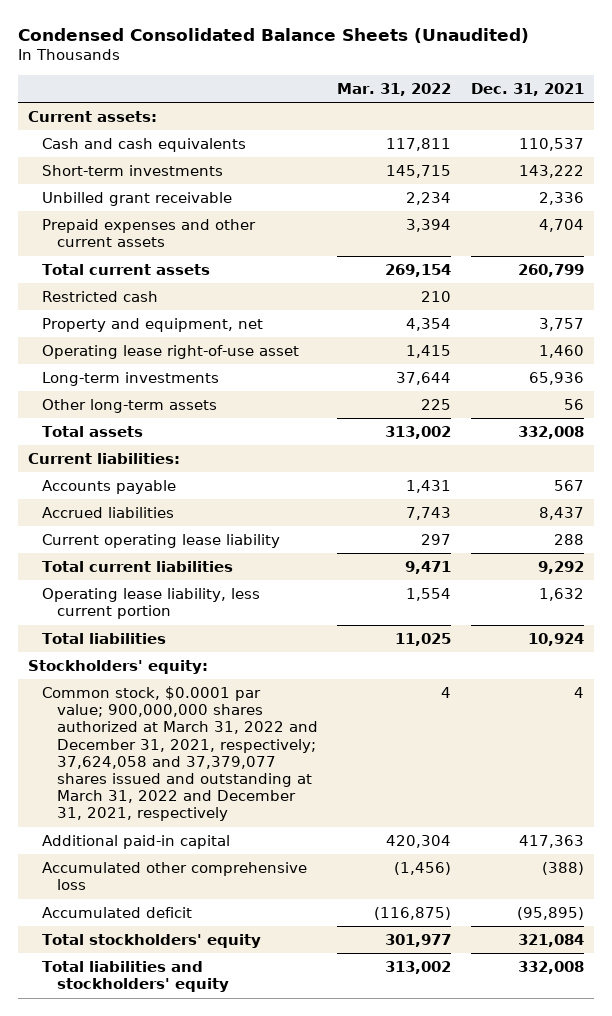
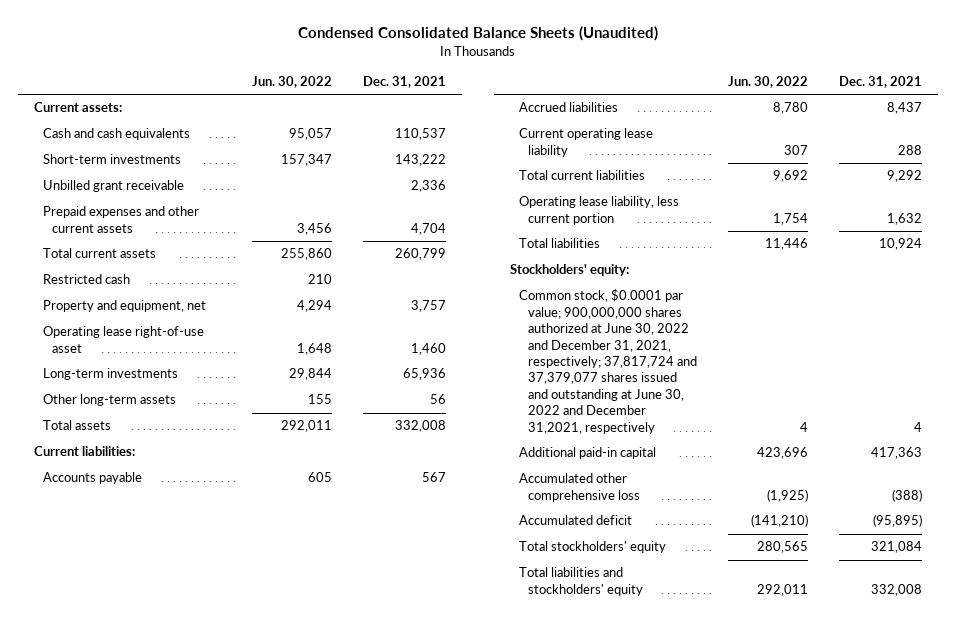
[337,82,452,96] Mar. 31, 2022 -> none
none -> [251,76,332,89] Jun. 30, 2022
[42,686,318,822] Common stock, $0.0001 par value; 900,000,000 shares authorized at March 31, 2022 and December 31, 2021, respectively; 37,624,058 and 37,379,077 shares issued and outstanding at March 31, 2022 and December 31, 2021, respectively -> [518,289,697,434] Common stock, $0.0001 par value; 900,000,000 shares authorized at June 30, 2022 and December 31, 2021, respectively; 37,817,724 and 37,379,077 shares issued and outstanding at June 30, 2022 and December 31,2021, respectively

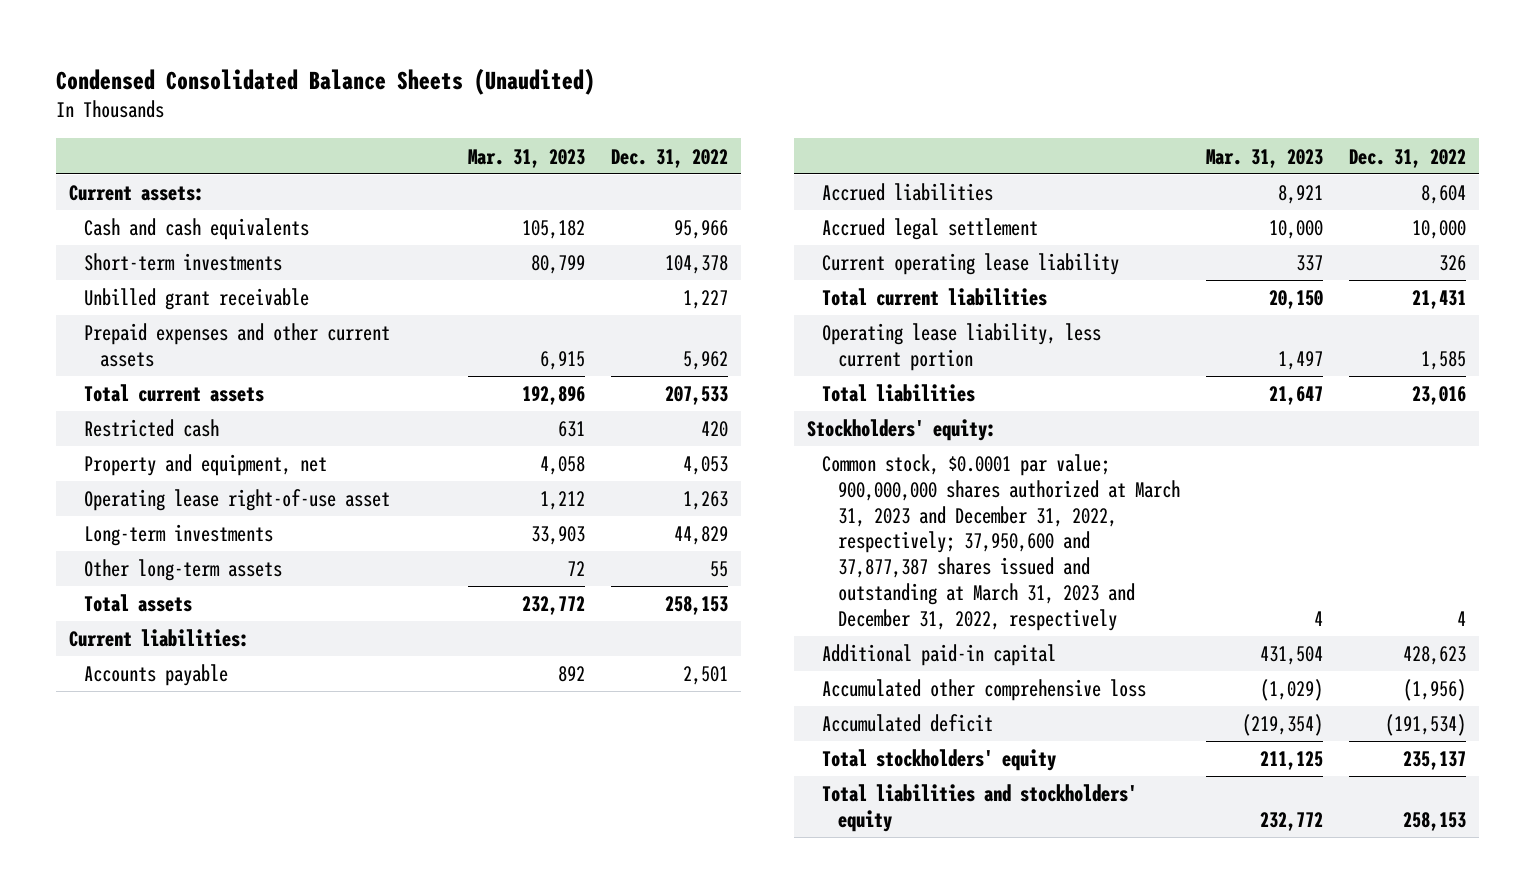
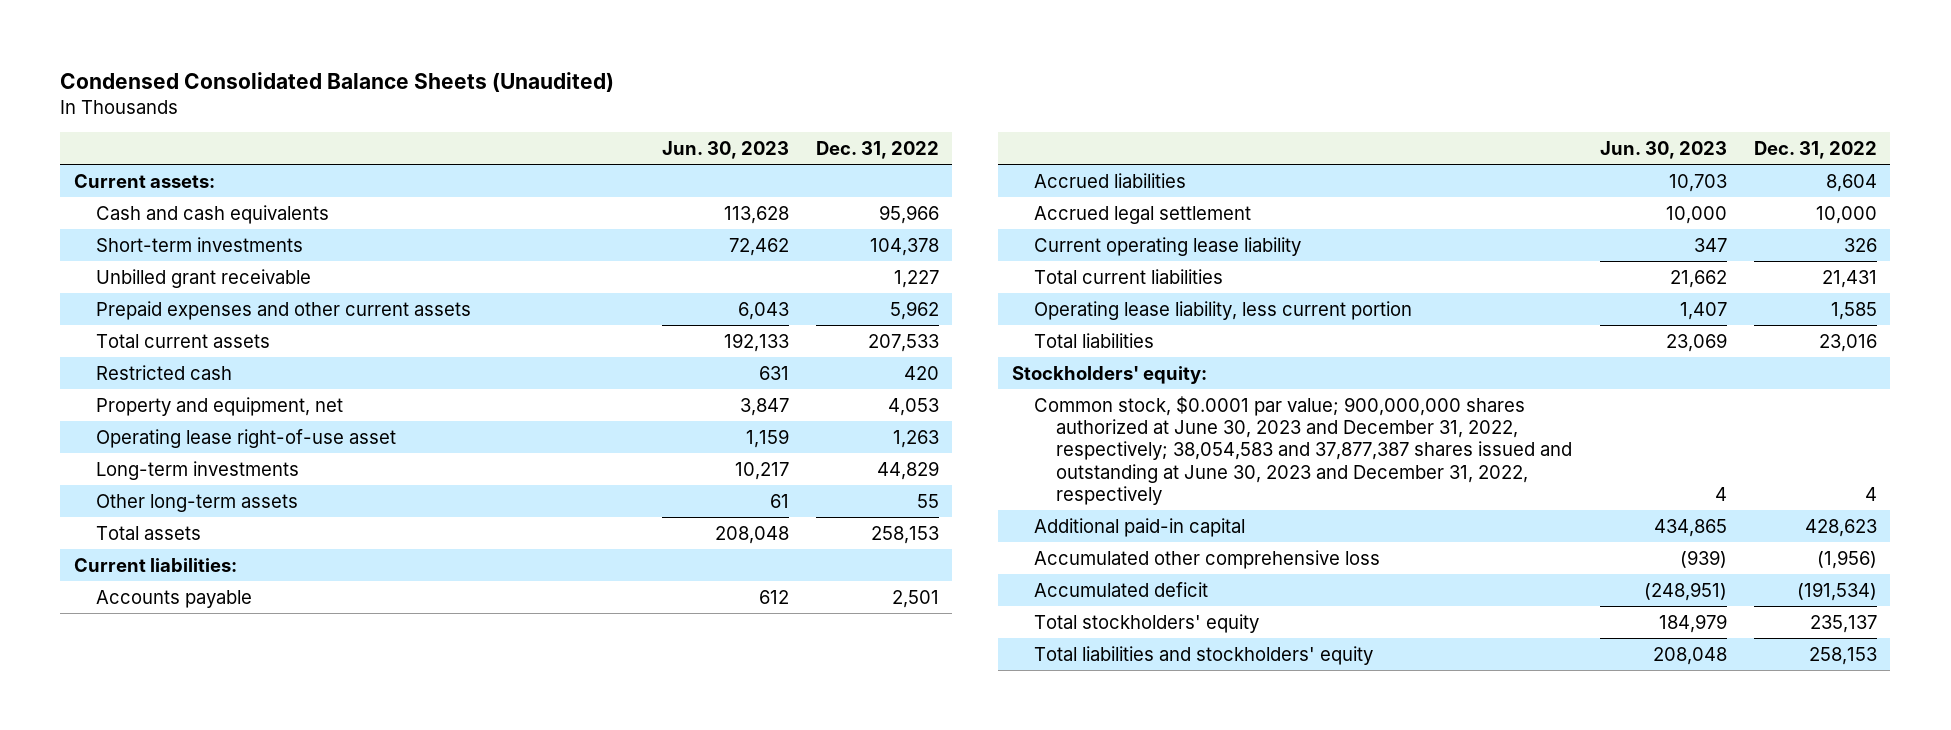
[467,148,585,168] Mar. 31, 2023 -> none
none -> [661,140,789,159] Jun. 30, 2023
[822,454,1180,631] Common stock, $0.0001 par value; 900,000,000 shares authorized at March 31, 2023 and December 31, 2022, respectively; 37,950,600 and 37,877,387 shares issued and outstanding at March 31, 2023 and December 31, 2022, respectively -> [1034,395,1573,505] Common stock, $0.0001 par value; 900,000,000 shares authorized at June 30, 2023 and December 31, 2022, respectively; 38,054,583 and 37,877,387 shares issued and outstanding at June 30, 2023 and December 31, 2022, respectively

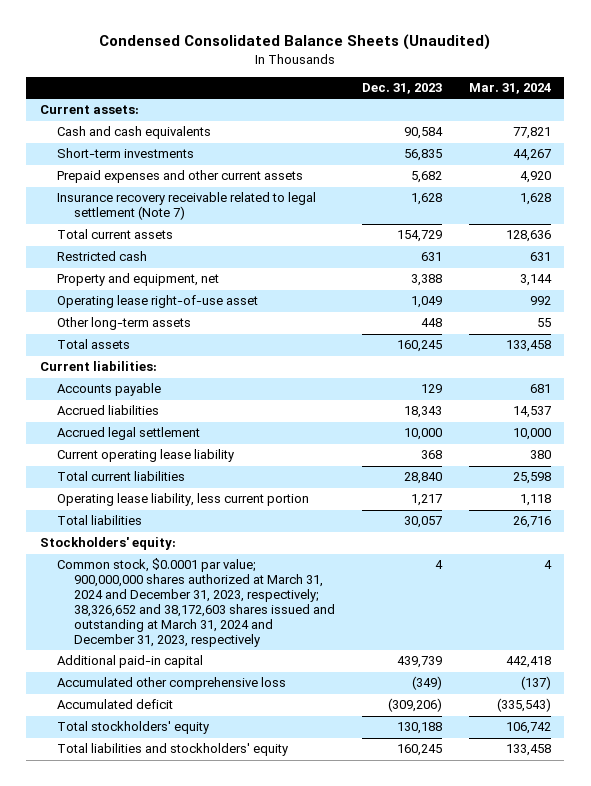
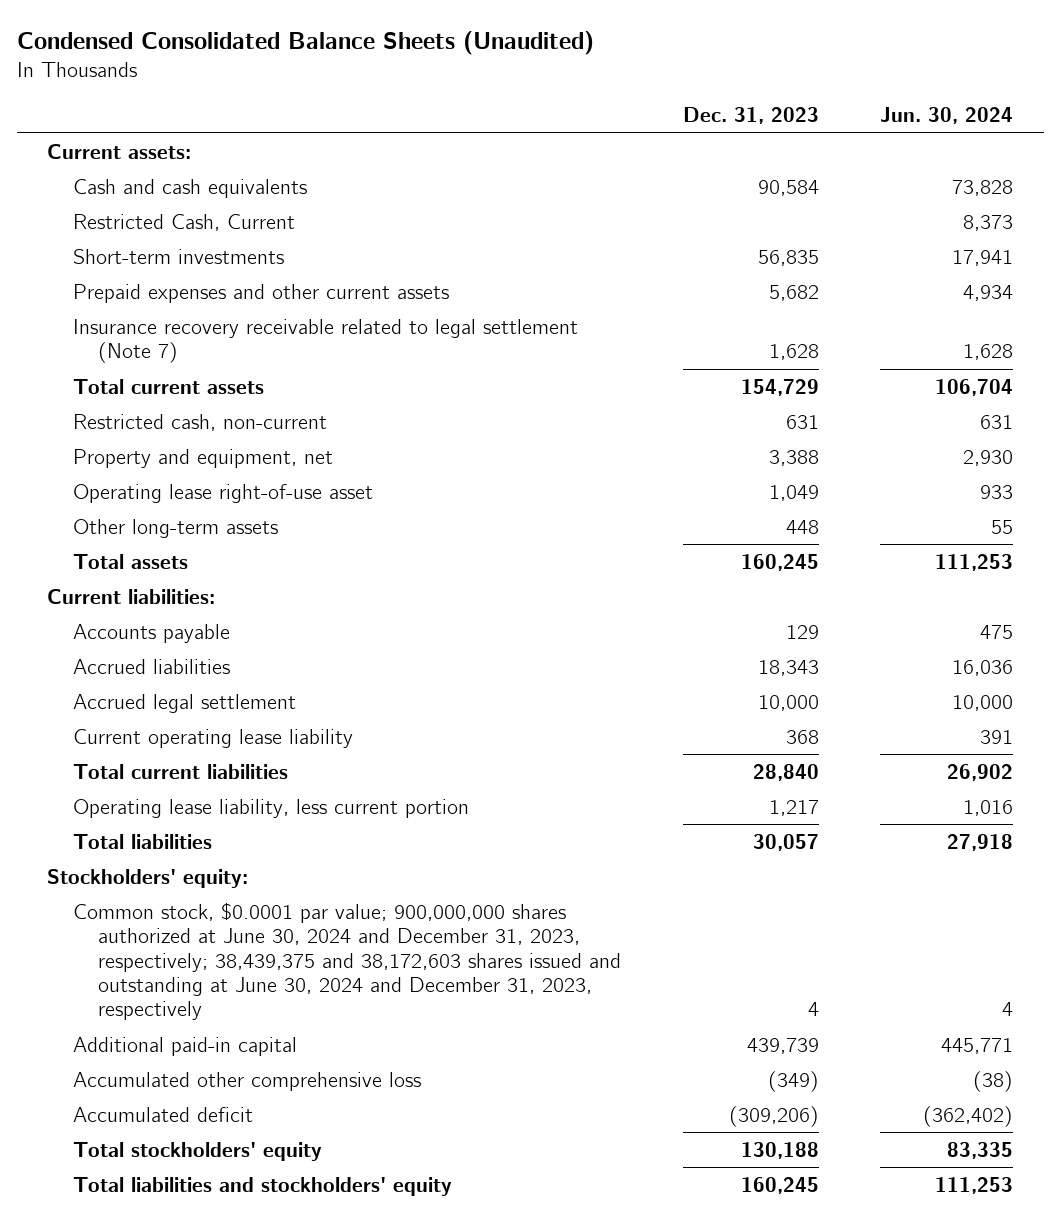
[468,82,551,94] Mar. 31, 2024 -> none
none -> [880,107,1014,125] Jun. 30, 2024
none -> [72,213,295,231] Restricted Cash, Current
[56,251,147,262] Restricted cash -> [72,413,327,431] Restricted cash, non-current
[56,558,335,647] Common stock, $0.0001 par value; 900,000,000 shares authorized at March 31, 2024 and December 31, 2023, respectively; 38,326,652 and 38,172,603 shares issued and outstanding at March 31, 2024 and December 31, 2023, respectively -> [72,901,622,1021] Common stock, $0.0001 par value; 900,000,000 shares authorized at June 30, 2024 and December 31, 2023, respectively; 38,439,375 and 38,172,603 shares issued and outstanding at June 30, 2024 and December 31, 2023, respectively

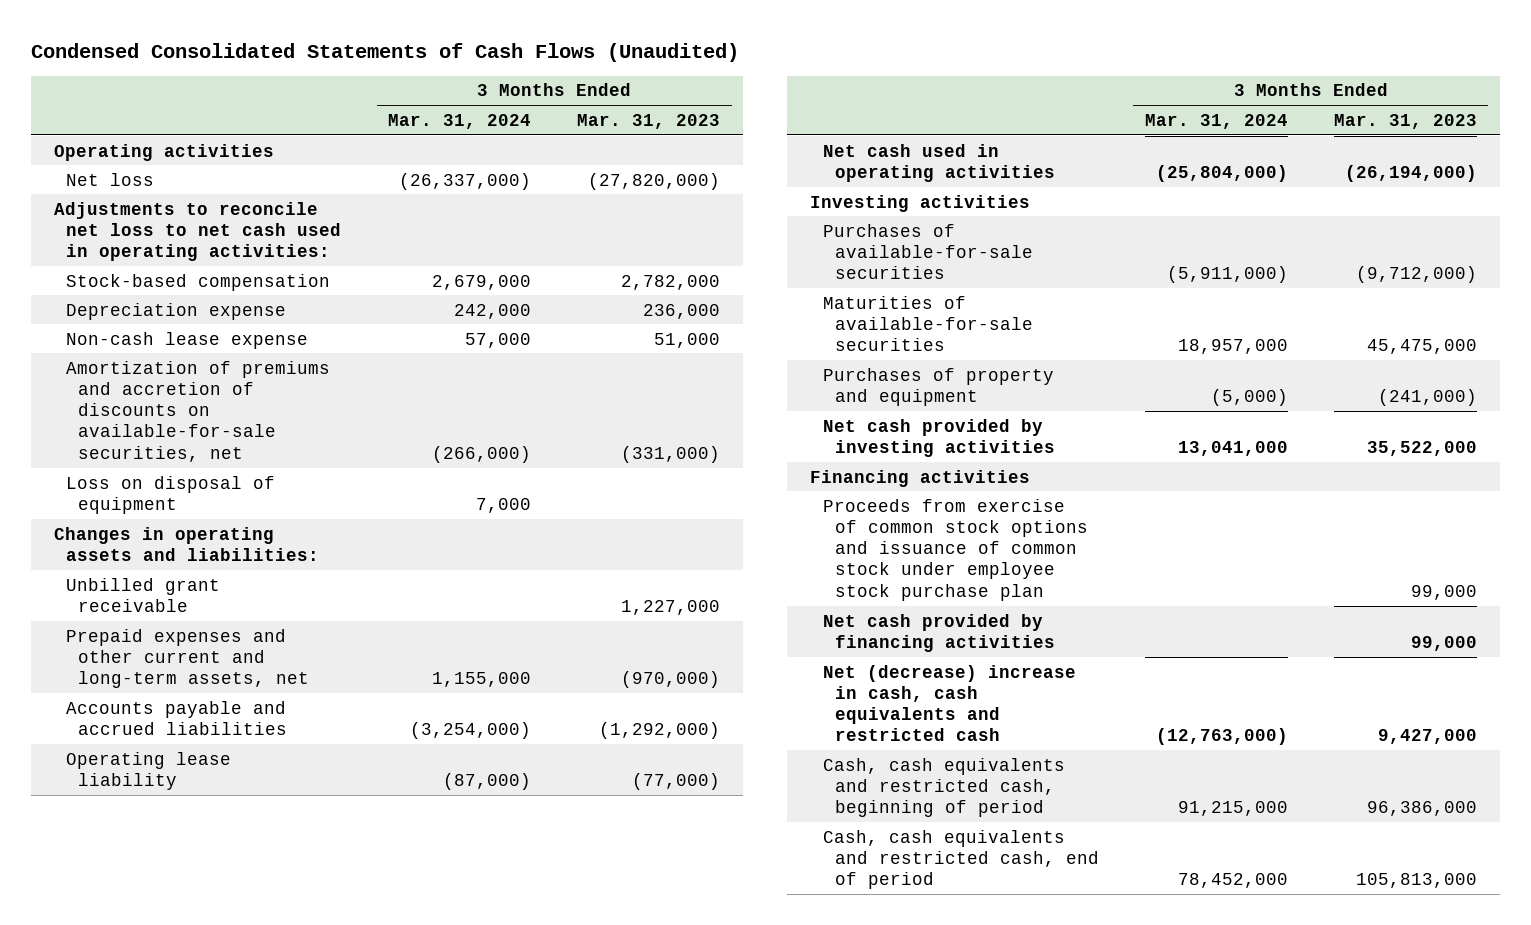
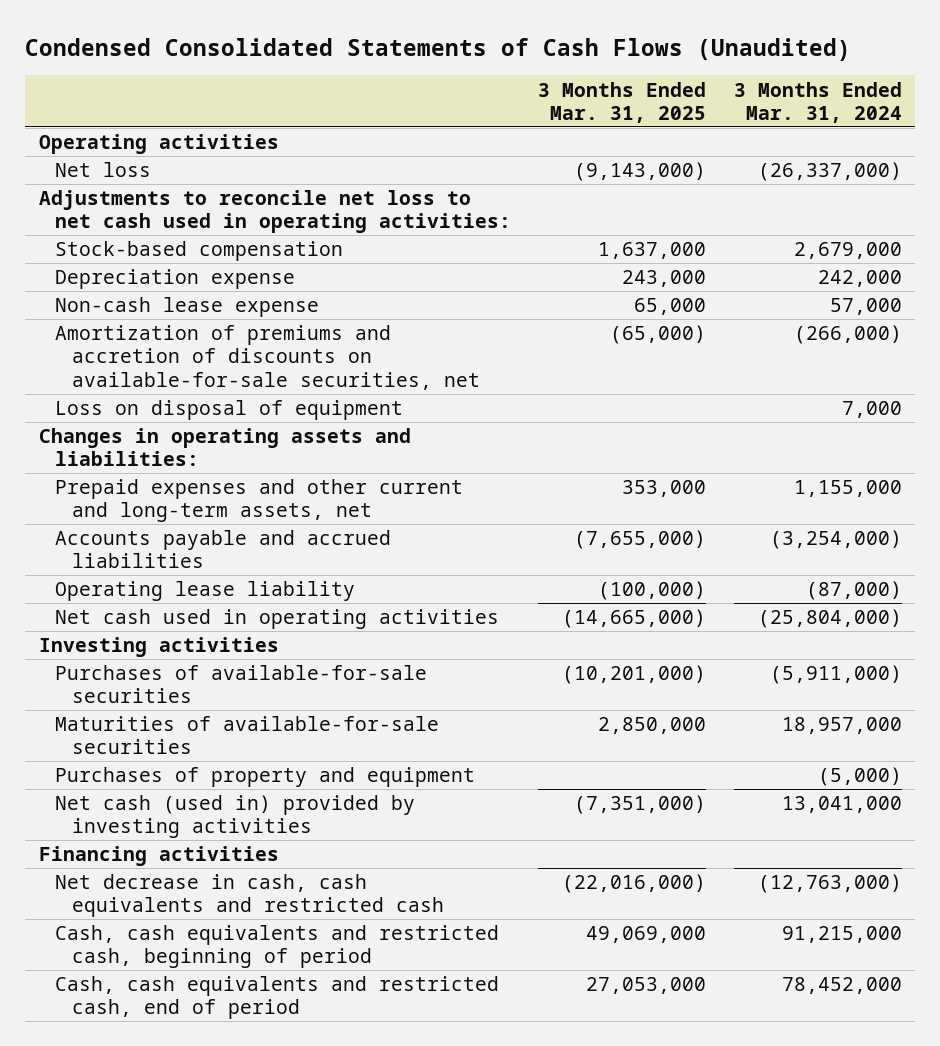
[577,113,721,129] Mar. 31, 2023 -> none
none -> [538,81,707,123] 3 Months Ended Mar. 31, 2025
[66,577,221,612] Unbilled grant receivable -> none
[822,418,1056,457] Net cash provided by investing activities -> [55,795,416,839] Net cash (used in) provided by investing activities
[822,498,1089,601] Proceeds from exercise of common stock options and issuance of common stock under employee stock purchase plan -> none
[822,613,1056,652] Net cash provided by financing activities -> none
[822,664,1076,742] Net (decrease) increase in cash, cash equivalents and restricted cash -> [55,874,444,918] Net decrease in cash, cash equivalents and restricted cash

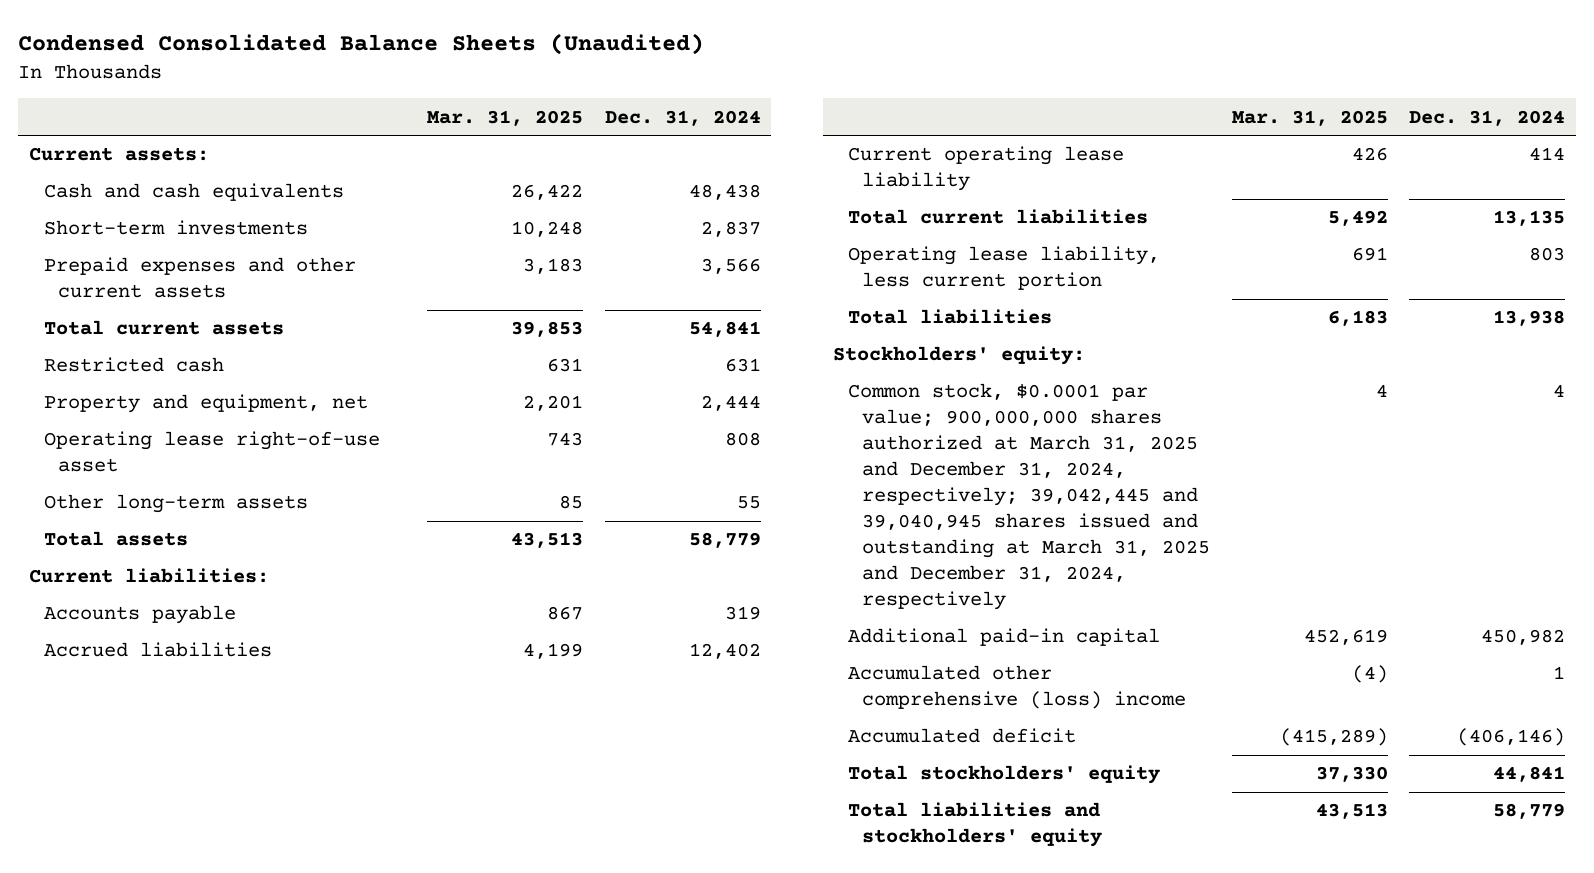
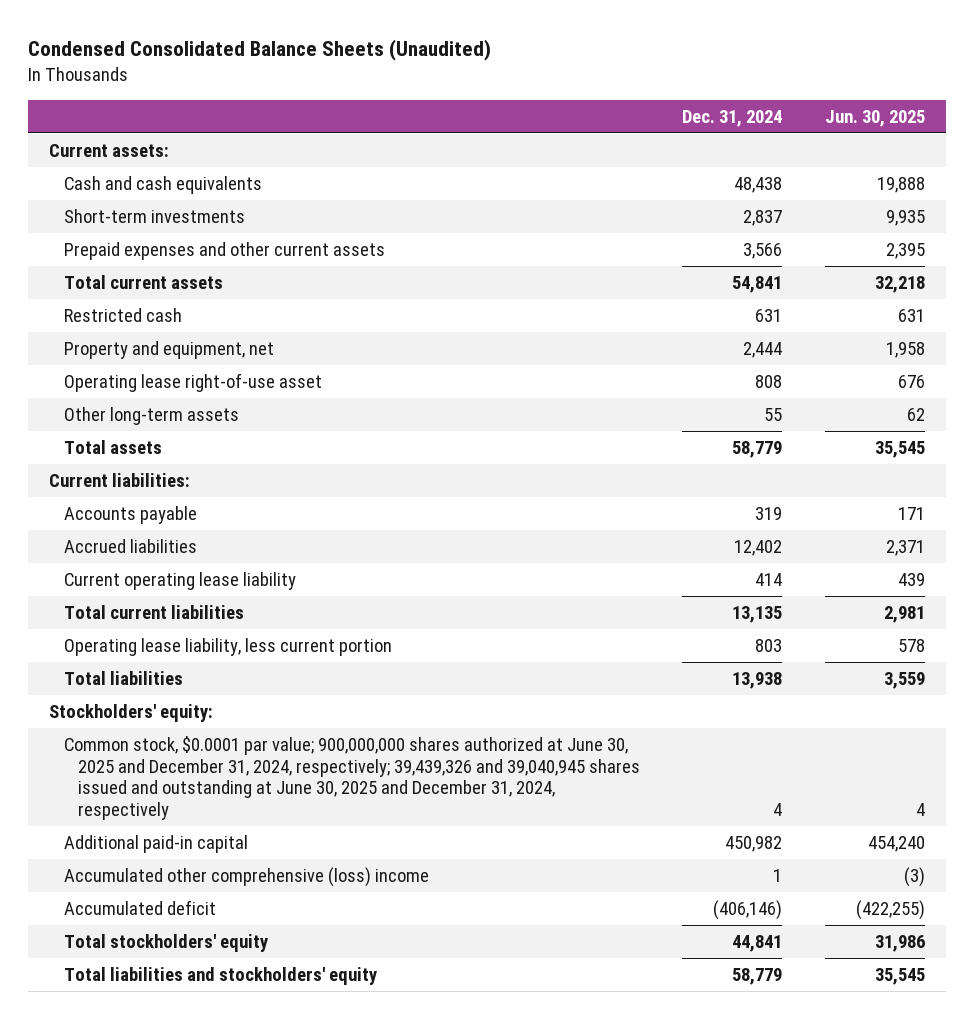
[427,109,584,126] Mar. 31, 2025 -> none
none -> [824,109,925,127] Jun. 30, 2025
[847,383,1211,611] Common stock, $0.0001 par value; 900,000,000 shares authorized at March 31, 2025 and December 31, 2024, respectively; 39,042,445 and 39,040,945 shares issued and outstanding at March 31, 2025 and December 31, 2024, respectively -> [63,736,641,821] Common stock, $0.0001 par value; 900,000,000 shares authorized at June 30, 2025 and December 31, 2024, respectively; 39,439,326 and 39,040,945 shares issued and outstanding at June 30, 2025 and December 31, 2024, respectively

